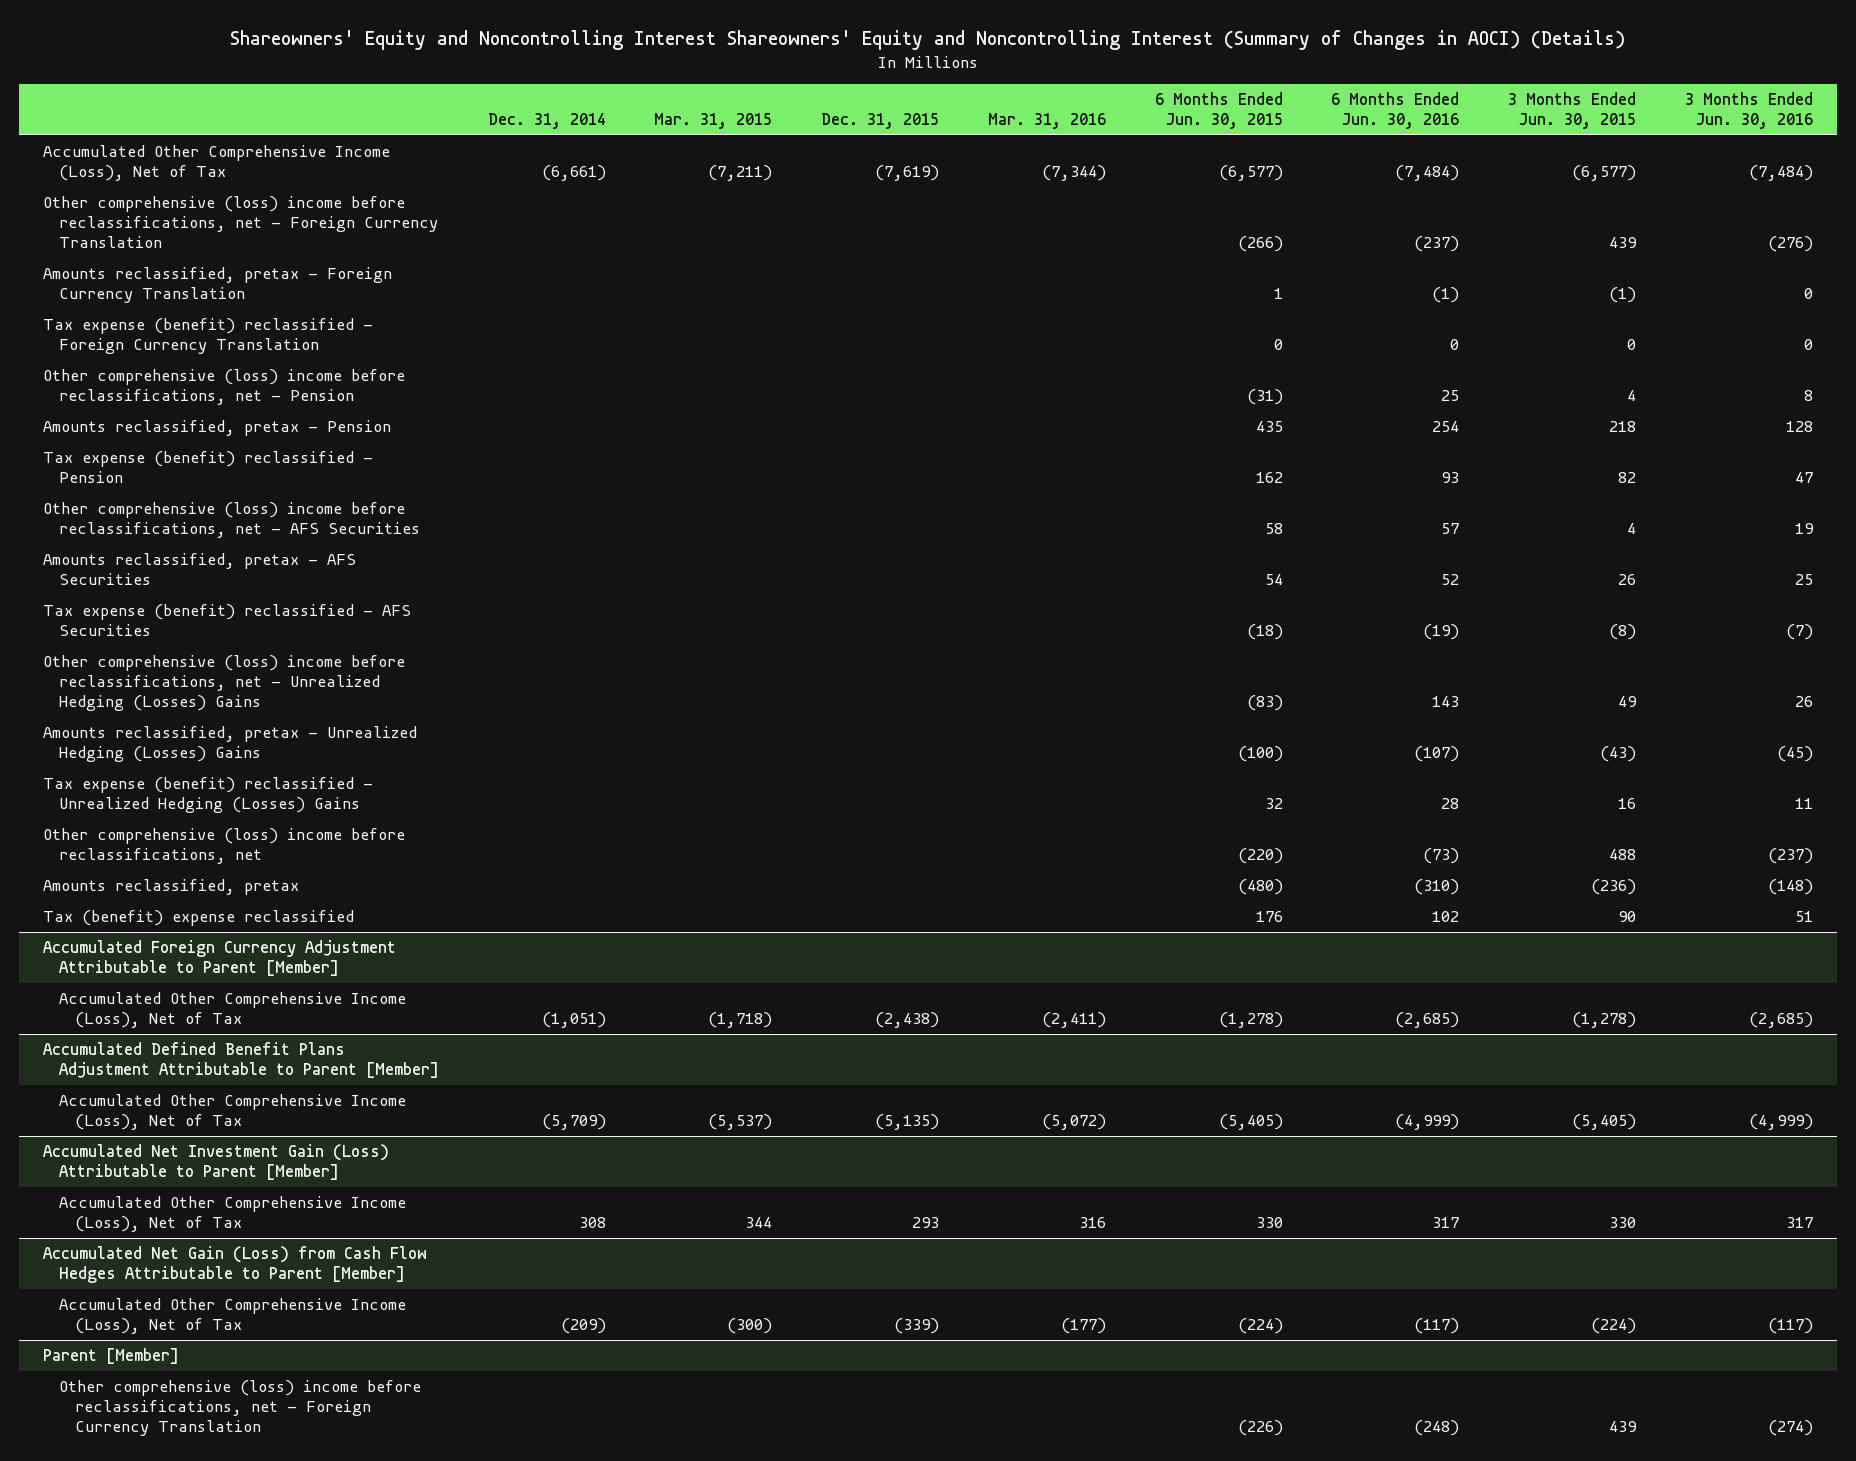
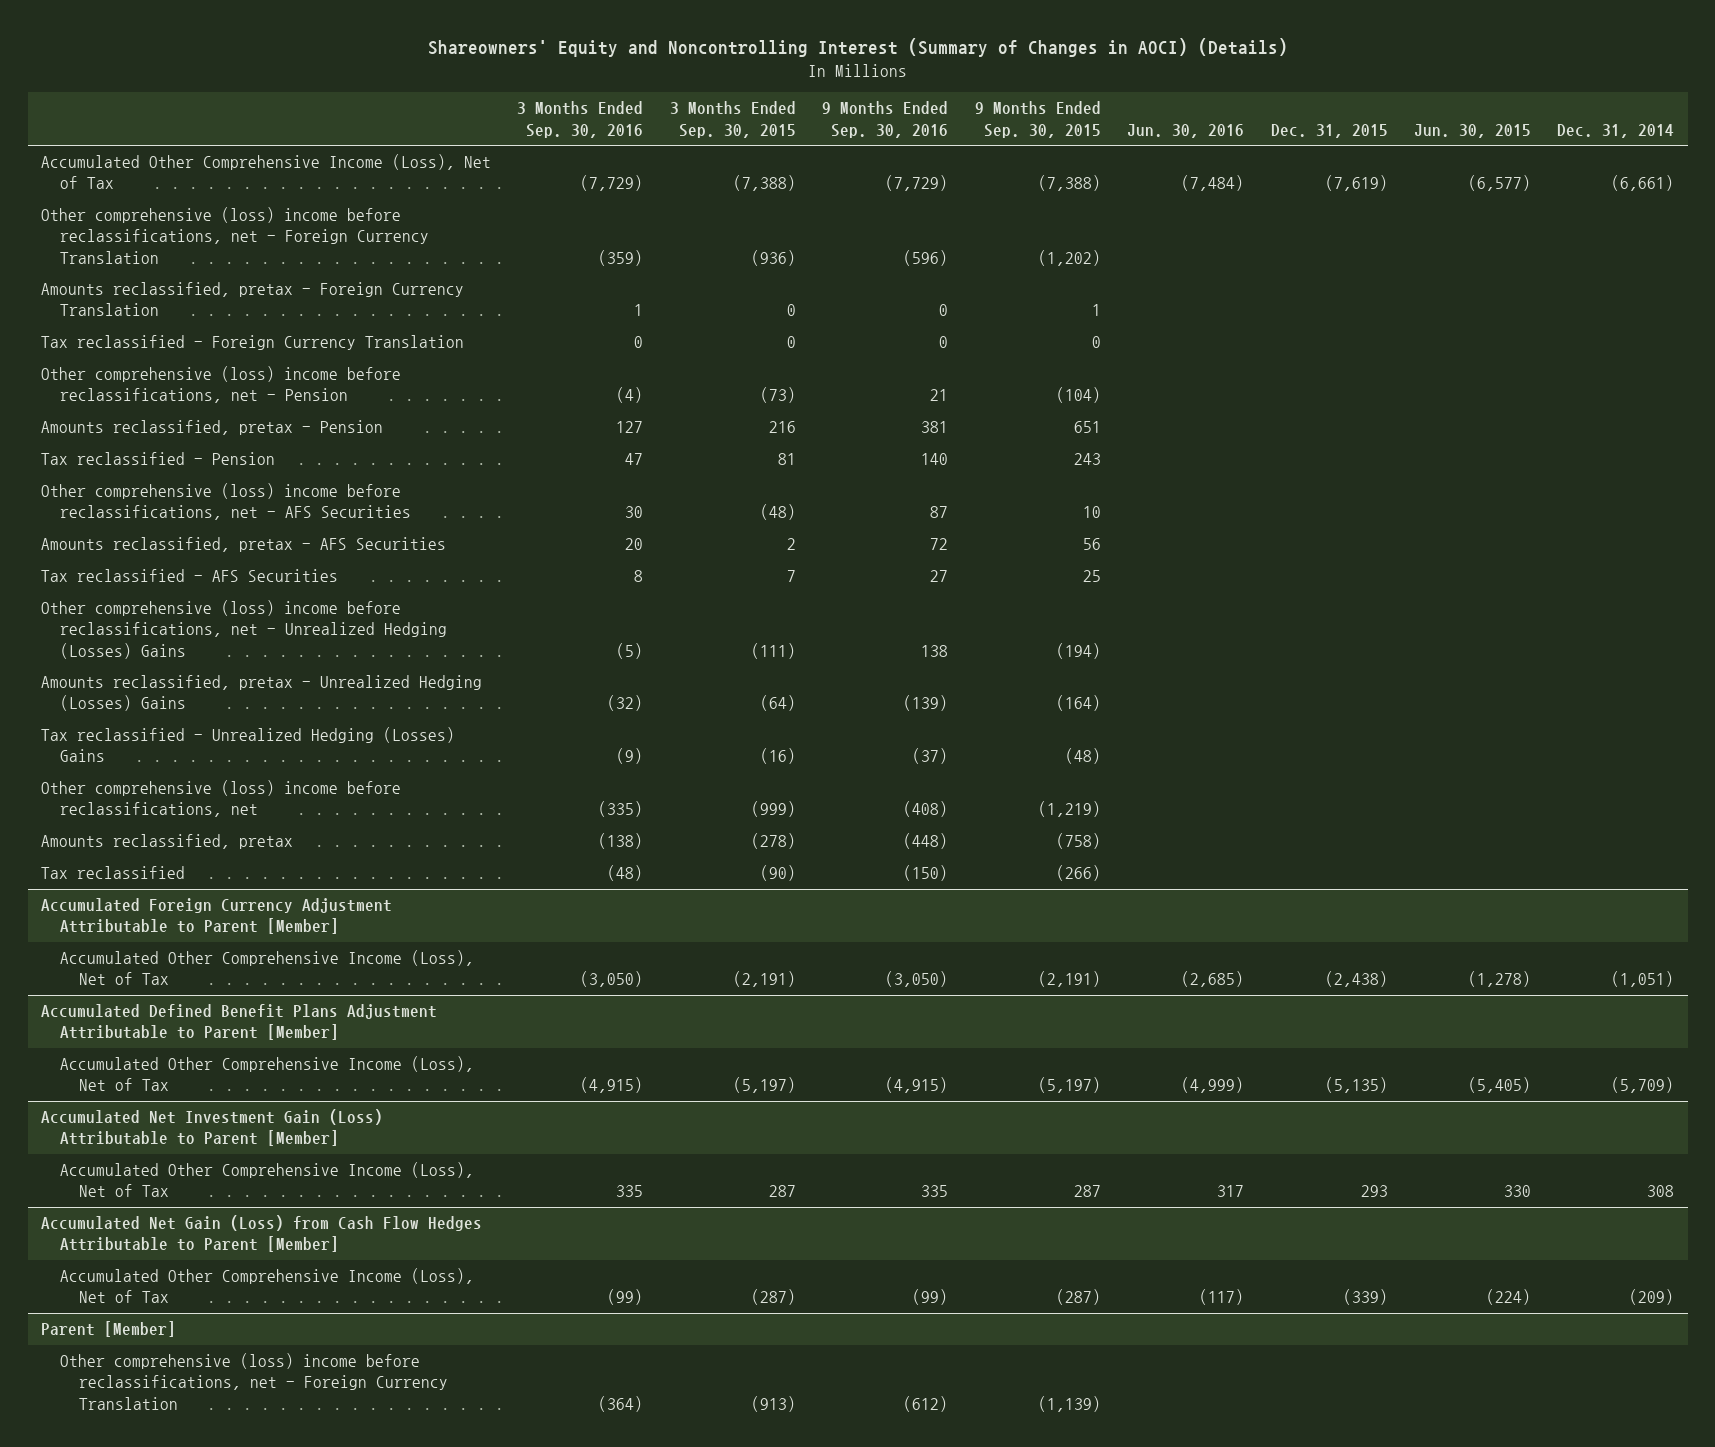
[230,29,1626,50] Shareowners' Equity and Noncontrolling Interest Shareowners' Equity and Noncontrolling Interest (Summary of Changes in AOCI) (Details) -> [427,38,1288,58] Shareowners' Equity and Noncontrolling Interest (Summary of Changes in AOCI) (Details)
[654,113,773,130] Mar. 31, 2015 -> none
[987,113,1106,130] Mar. 31, 2016 -> none
[1154,92,1283,130] 6 Months Ended Jun. 30, 2015 -> none
[1331,92,1460,130] 6 Months Ended Jun. 30, 2016 -> none
[1508,92,1637,130] 3 Months Ended Jun. 30, 2015 -> none
[1684,92,1813,130] 3 Months Ended Jun. 30, 2016 -> none
none -> [517,101,644,138] 3 Months Ended Sep. 30, 2016
none -> [669,101,796,138] 3 Months Ended Sep. 30, 2015
none -> [822,101,949,138] 9 Months Ended Sep. 30, 2016
none -> [974,101,1101,138] 9 Months Ended Sep. 30, 2015
none -> [1127,123,1245,138] Jun. 30, 2016
none -> [1414,123,1532,138] Jun. 30, 2015
[43,318,374,355] Tax expense (benefit) reclassified - Foreign Currency Translation -> [40,335,464,351] Tax reclassified - Foreign Currency Translation
[43,451,374,484] Tax expense (benefit) reclassified - Pension -> [40,452,275,466] Tax reclassified - Pension
[43,604,412,637] Tax expense (benefit) reclassified - AFS Securities -> [40,569,338,583] Tax reclassified - AFS Securities
[43,777,374,814] Tax expense (benefit) reclassified - Unrealized Hedging (Losses) Gains -> [40,727,455,763] Tax reclassified - Unrealized Hedging (Losses) Gains
[43,910,355,927] Tax (benefit) expense reclassified -> [40,866,185,880] Tax reclassified

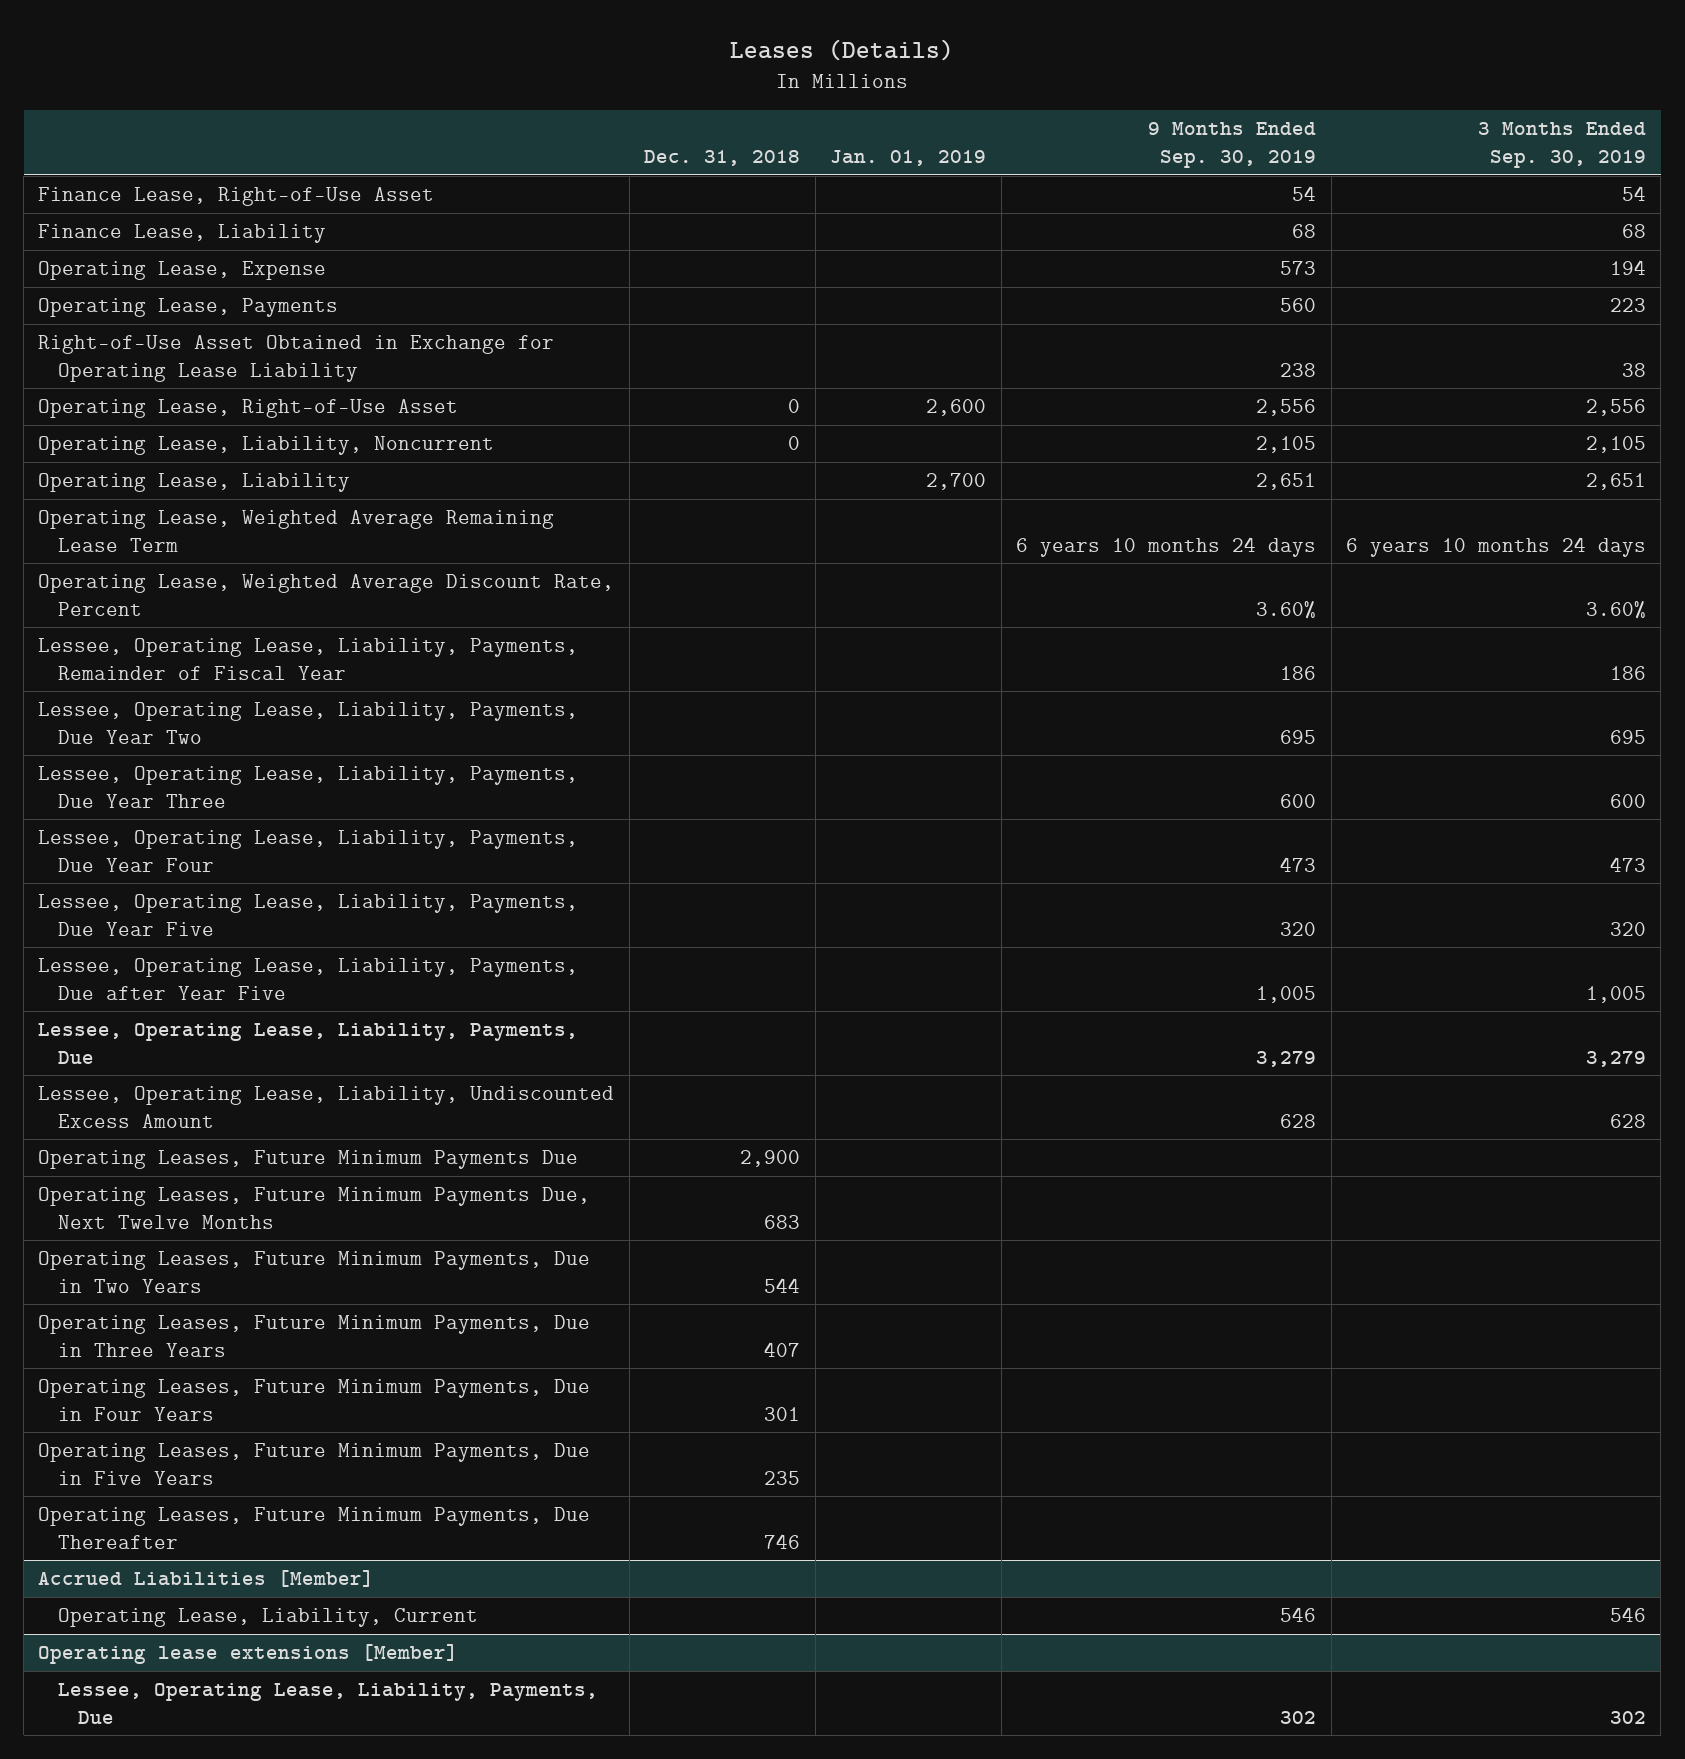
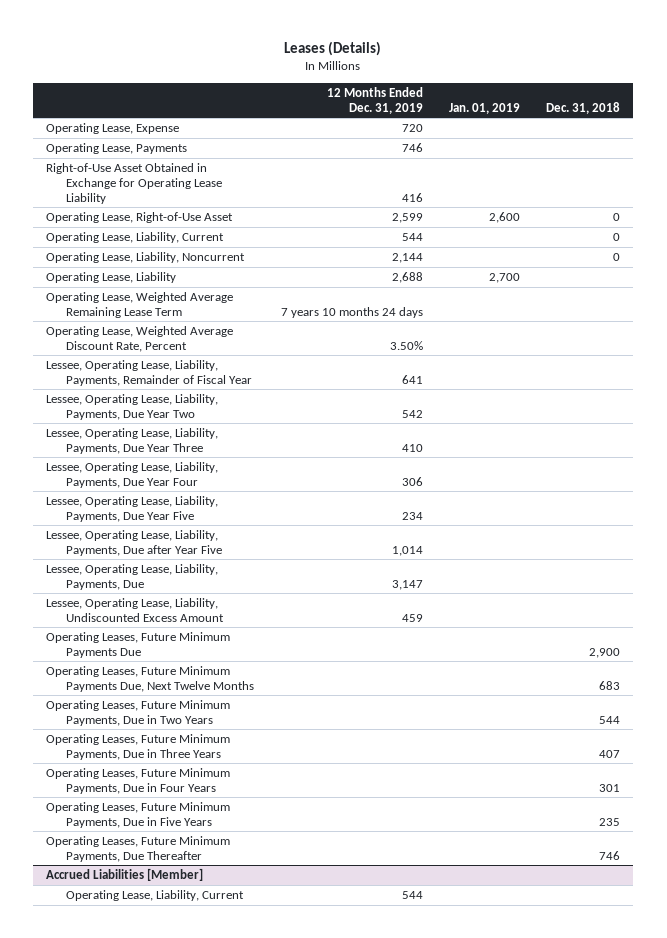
[1148,122,1317,169] 9 Months Ended Sep. 30, 2019 -> none
[1478,122,1647,169] 3 Months Ended Sep. 30, 2019 -> none
none -> [326,86,423,114] 12 Months Ended Dec. 31, 2019
[38,187,435,207] Finance Lease, Right-of-Use Asset -> none
[38,224,327,244] Finance Lease, Liability -> none
none -> [46,231,225,243] Operating Lease, Liability, Current
[38,1644,459,1665] Operating lease extensions [Member] -> none
[58,1683,599,1724] Lessee, Operating Lease, Liability, Payments, Due -> none

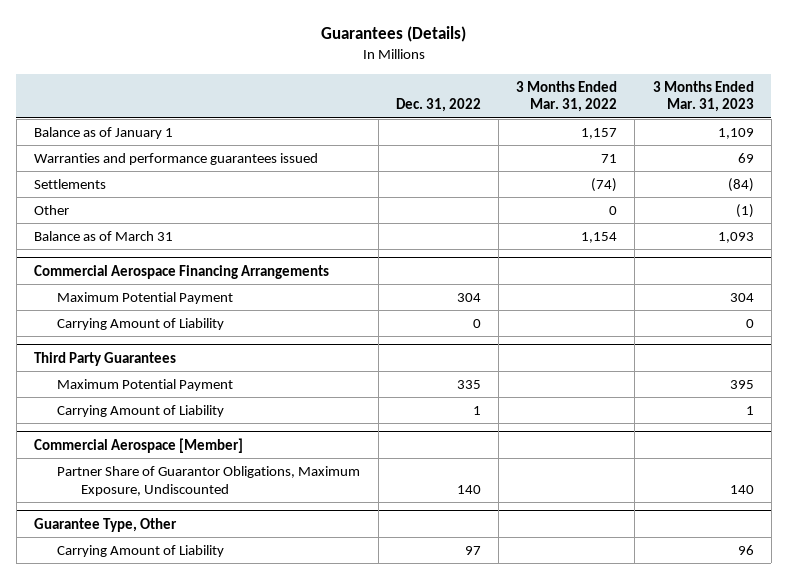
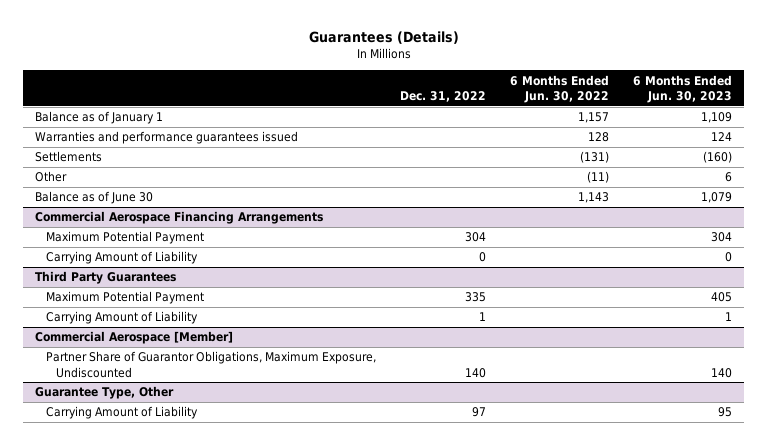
[516,80,618,113] 3 Months Ended Mar. 31, 2022 -> none
[652,80,754,113] 3 Months Ended Mar. 31, 2023 -> none
none -> [510,74,610,104] 6 Months Ended Jun. 30, 2022
none -> [633,74,733,104] 6 Months Ended Jun. 30, 2023
[34,231,174,242] Balance as of March 31 -> [35,191,154,205] Balance as of June 30

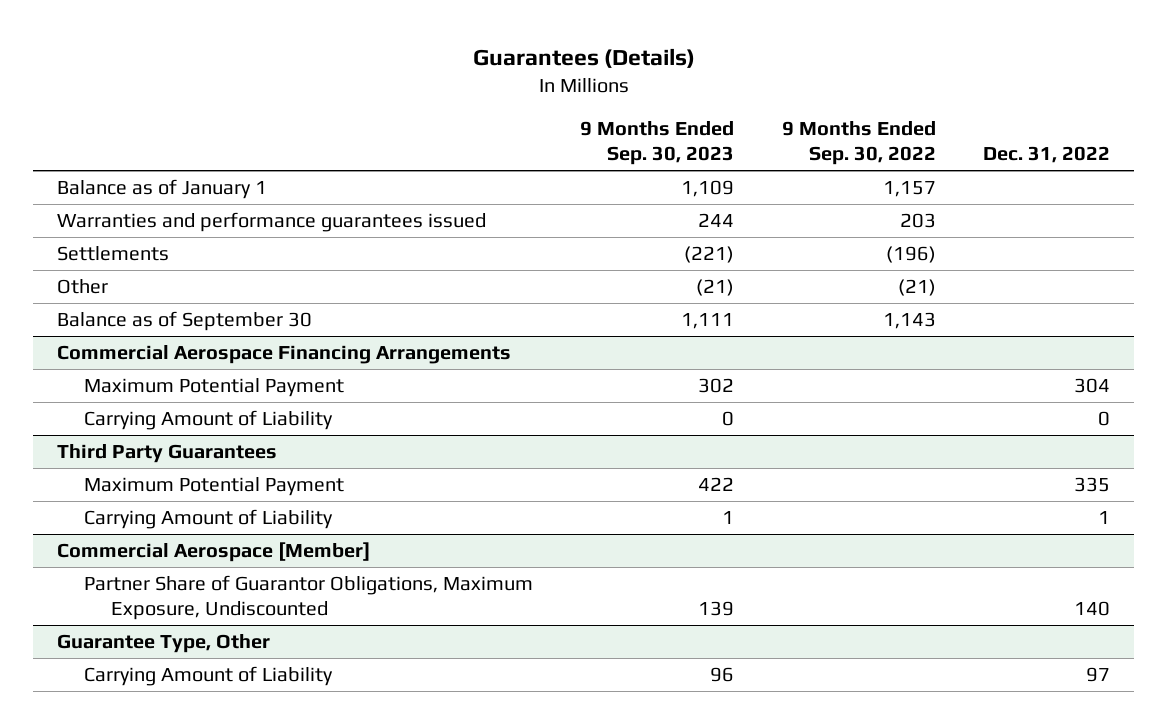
[510,74,610,104] 6 Months Ended Jun. 30, 2022 -> none
[633,74,733,104] 6 Months Ended Jun. 30, 2023 -> none
none -> [580,121,735,166] 9 Months Ended Sep. 30, 2023
none -> [781,121,936,166] 9 Months Ended Sep. 30, 2022
[35,191,154,205] Balance as of June 30 -> [57,311,313,332] Balance as of September 30

